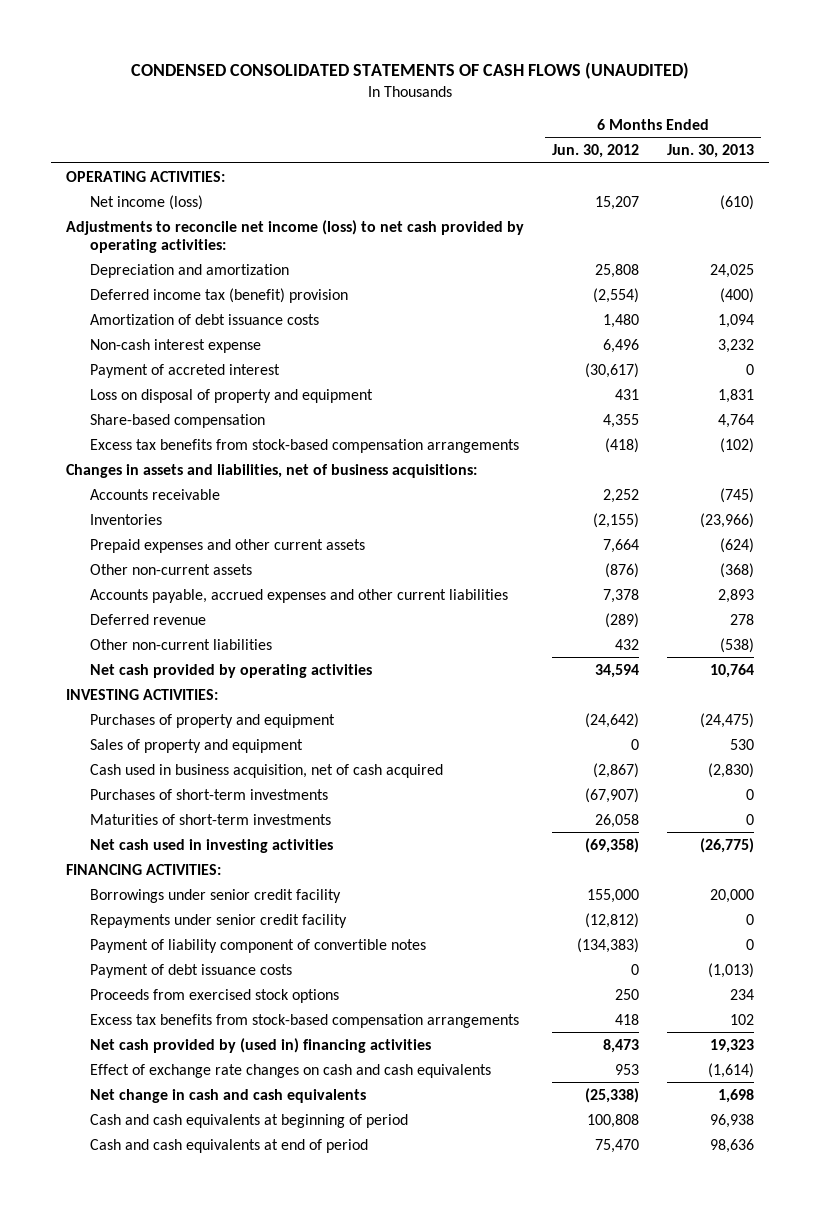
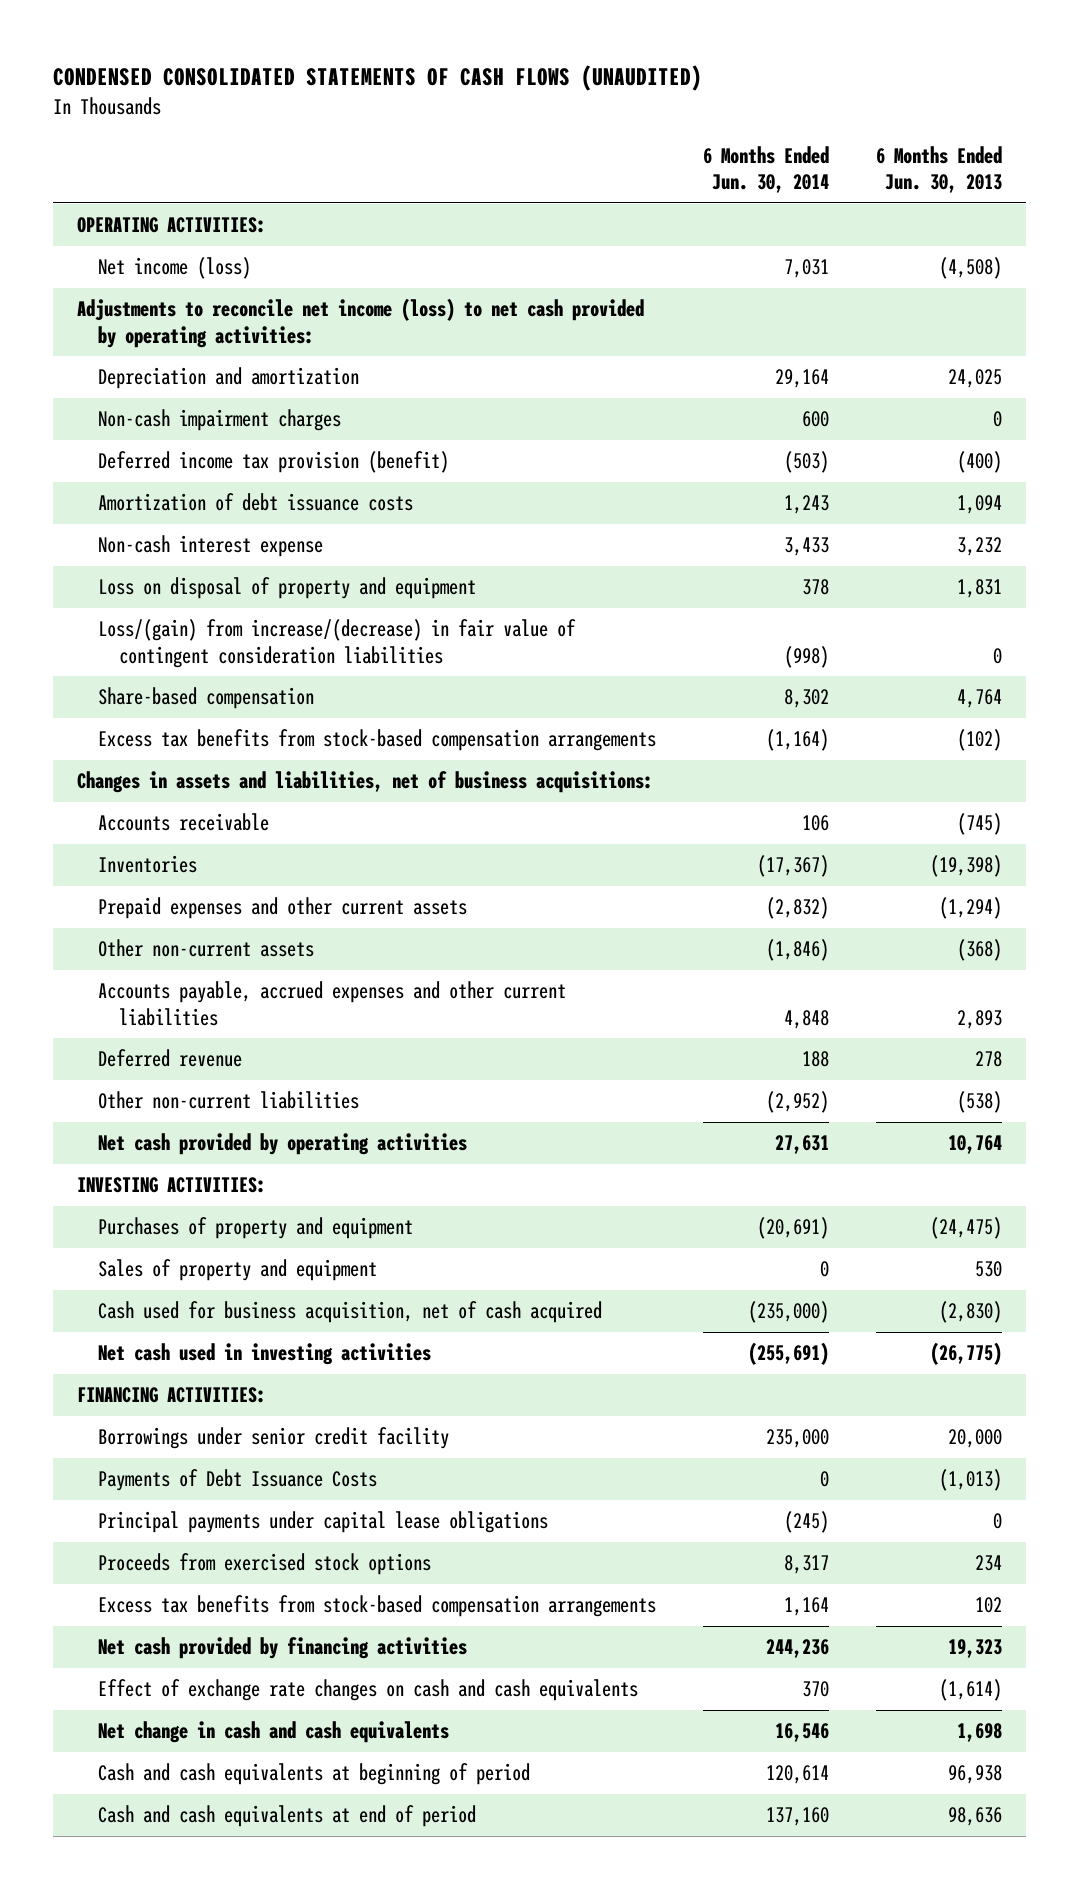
[551,144,639,159] Jun. 30, 2012 -> none
none -> [703,145,830,193] 6 Months Ended Jun. 30, 2014
[720,194,755,210] (610) -> [939,257,1003,280] (4,508)
none -> [98,409,342,432] Non-cash impairment charges
[90,287,349,303] Deferred income tax (benefit) provision -> [98,451,450,474] Deferred income tax provision (benefit)
[90,363,281,378] Payment of accreted interest -> none
none -> [98,619,577,668] Loss/(gain) from increase/(decrease) in fair value of contingent consideration liabilities
[700,512,755,528] (23,966) -> [930,855,1003,878] (19,398)
[720,537,755,553] (624) -> [939,897,1003,920] (1,294)
[90,788,329,800] Purchases of short-term investments -> none
[90,813,332,825] Maturities of short-term investments -> none
[90,763,444,778] Cash used in business acquisition, net of cash acquired -> [98,1301,603,1324] Cash used for business acquisition, net of cash acquired
[90,913,348,928] Repayments under senior credit facility -> none
[90,938,427,953] Payment of liability component of convertible notes -> none
[90,963,293,978] Payment of debt issuance costs -> [98,1469,378,1492] Payments of Debt Issuance Costs
none -> [98,1511,549,1534] Principal payments under capital lease obligations
[90,1037,432,1053] Net cash provided by (used in) financing activities -> [98,1637,468,1660] Net cash provided by financing activities

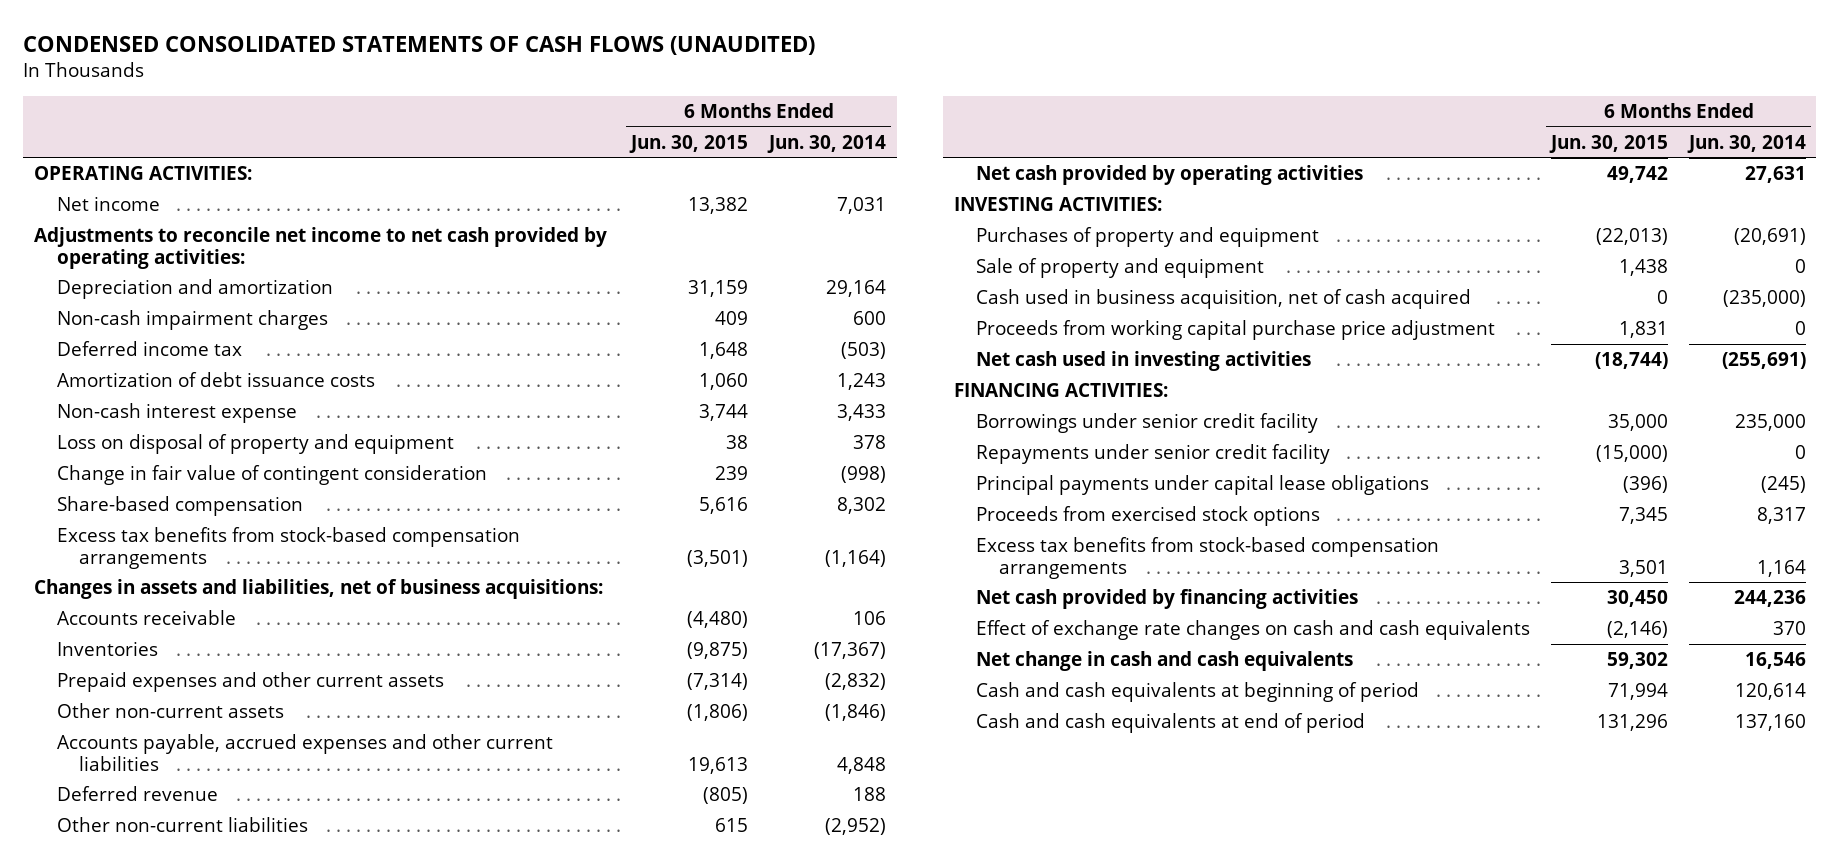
[876,145,1003,193] 6 Months Ended Jun. 30, 2013 -> none
none -> [629,134,749,153] Jun. 30, 2015
[98,257,252,280] Net income (loss) -> [56,195,160,211] Net income
[76,298,644,348] Adjustments to reconcile net income (loss) to net cash provided by operating activities: -> [33,226,607,269] Adjustments to reconcile net income to net cash provided by operating activities:
[98,451,450,474] Deferred income tax provision (benefit) -> [56,340,242,356] Deferred income tax
[98,619,577,668] Loss/(gain) from increase/(decrease) in fair value of contingent consideration liabilities -> [56,464,487,485] Change in fair value of contingent consideration
[98,1259,378,1282] Sales of property and equipment -> [976,257,1265,278] Sale of property and equipment
[98,1301,603,1324] Cash used for business acquisition, net of cash acquired -> [976,288,1472,309] Cash used in business acquisition, net of cash acquired
none -> [976,319,1496,340] Proceeds from working capital purchase price adjustment
[98,1469,378,1492] Payments of Debt Issuance Costs -> none
none -> [976,443,1331,464] Repayments under senior credit facility

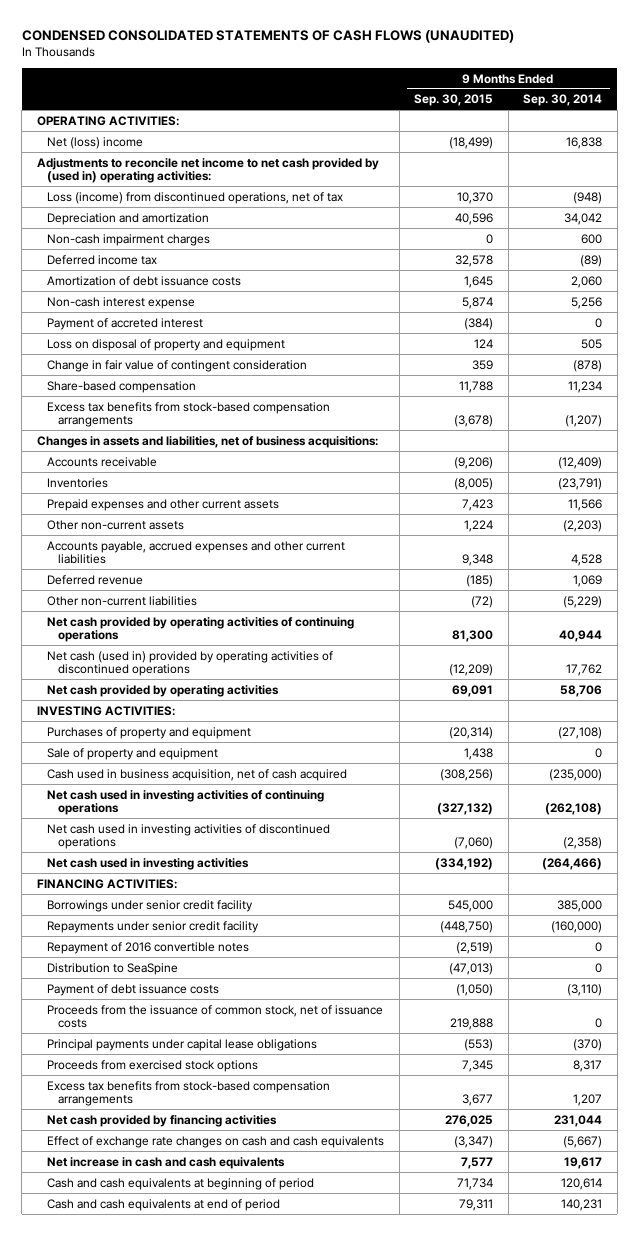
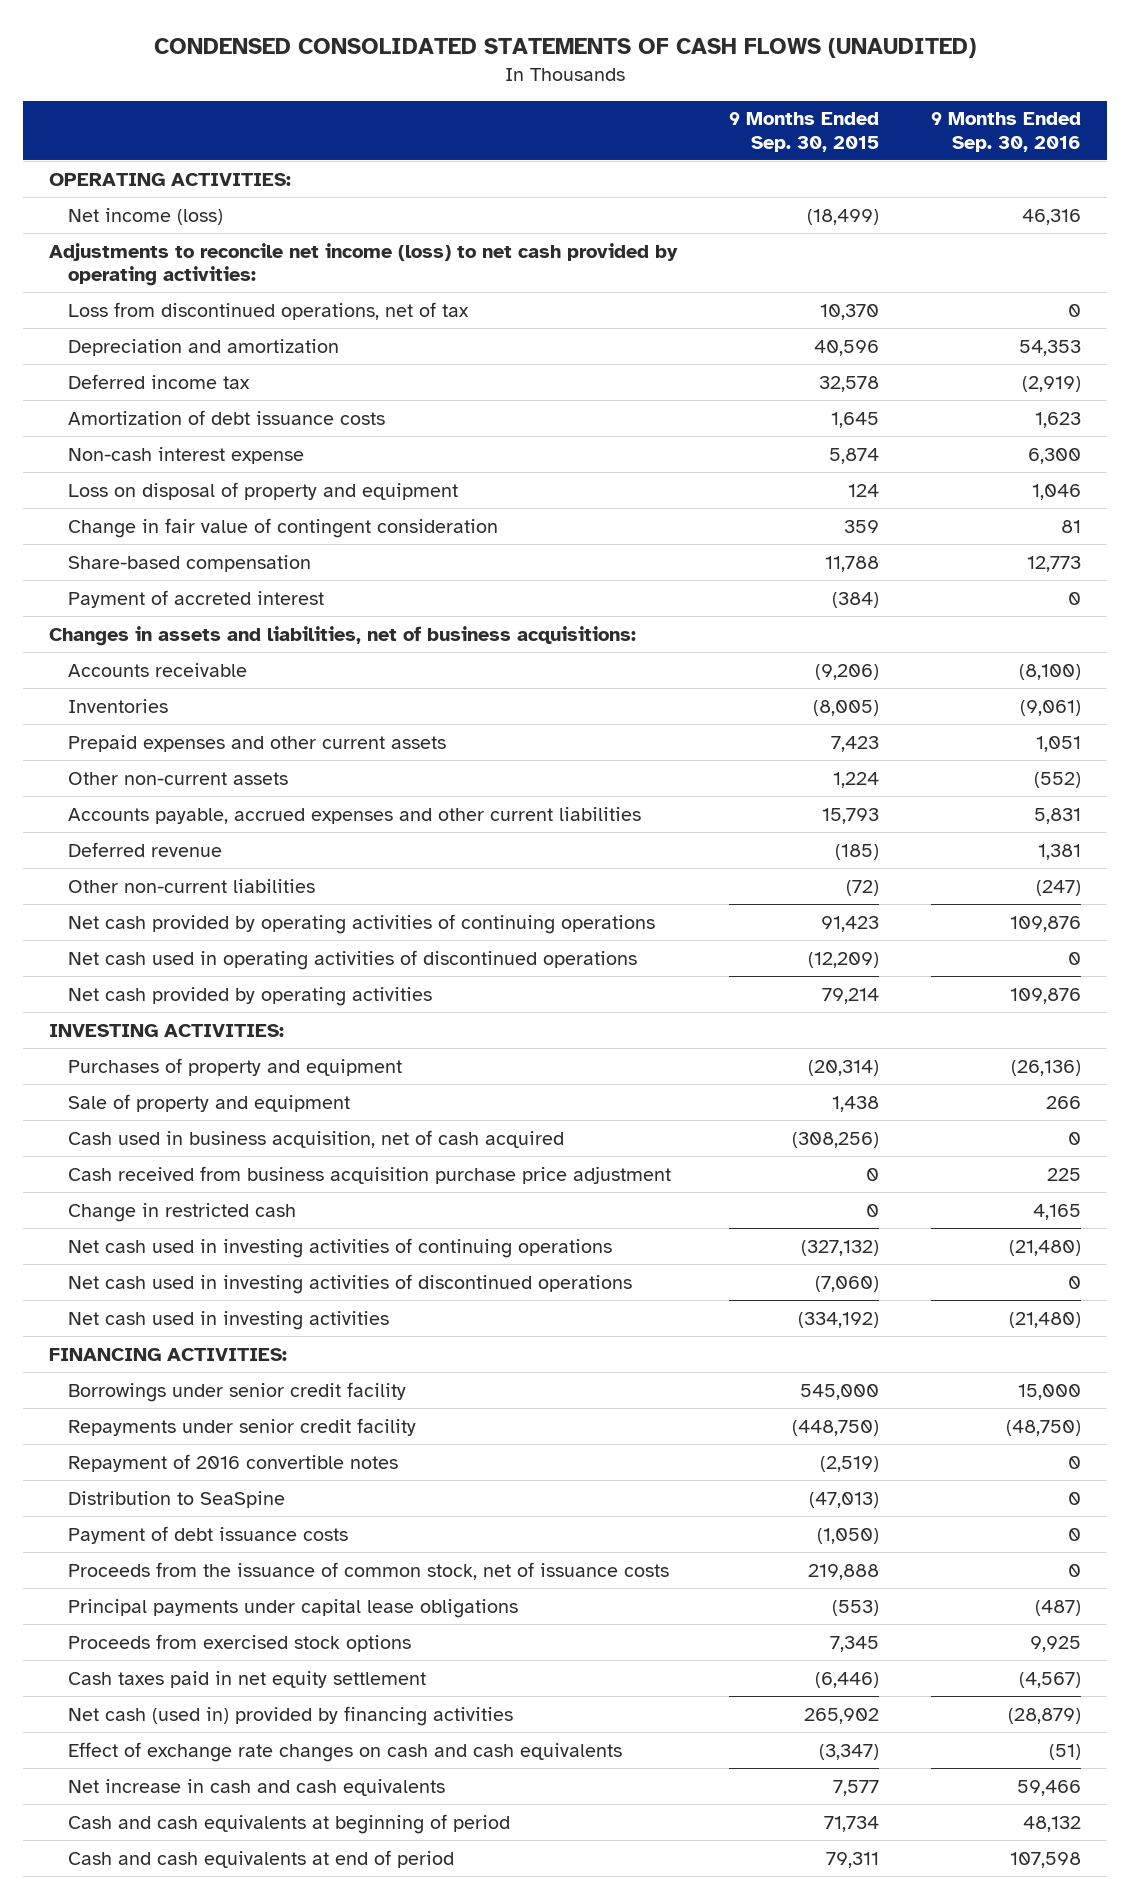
[523,94,603,107] Sep. 30, 2014 -> none
none -> [930,112,1081,152] 9 Months Ended Sep. 30, 2016
[47,136,144,149] Net (loss) income -> [67,207,223,225] Net income (loss)
[36,157,379,184] Adjustments to reconcile net income to net cash provided by (used in) operating activities: -> [48,242,678,287] Adjustments to reconcile net income (loss) to net cash provided by operating activities:
[47,191,344,204] Loss (income) from discontinued operations, net of tax -> [67,301,469,320] Loss from discontinued operations, net of tax
[47,233,211,246] Non-cash impairment charges -> none
[47,401,331,428] Excess tax benefits from stock-based compensation arrangements -> none
[47,317,204,330] Payment of accreted interest -> [67,589,324,608] Payment of accreted interest
[462,554,494,567] 9,348 -> [821,807,879,824] 15,793
[452,630,494,643] 81,300 -> [820,915,879,932] 91,423
[47,650,334,677] Net cash (used in) provided by operating activities of discontinued operations -> [67,949,637,970] Net cash used in operating activities of discontinued operations
[452,684,494,697] 69,091 -> [821,987,879,1004] 79,214
none -> [67,1165,671,1184] Cash received from business acquisition purchase price adjustment
none -> [67,1202,296,1222] Change in restricted cash
[47,1080,331,1107] Excess tax benefits from stock-based compensation arrangements -> none
none -> [67,1670,426,1688] Cash taxes paid in net equity settlement
[47,1114,278,1127] Net cash provided by financing activities -> [67,1705,513,1726] Net cash (used in) provided by financing activities
[445,1114,494,1127] 276,025 -> [803,1707,879,1724] 265,902

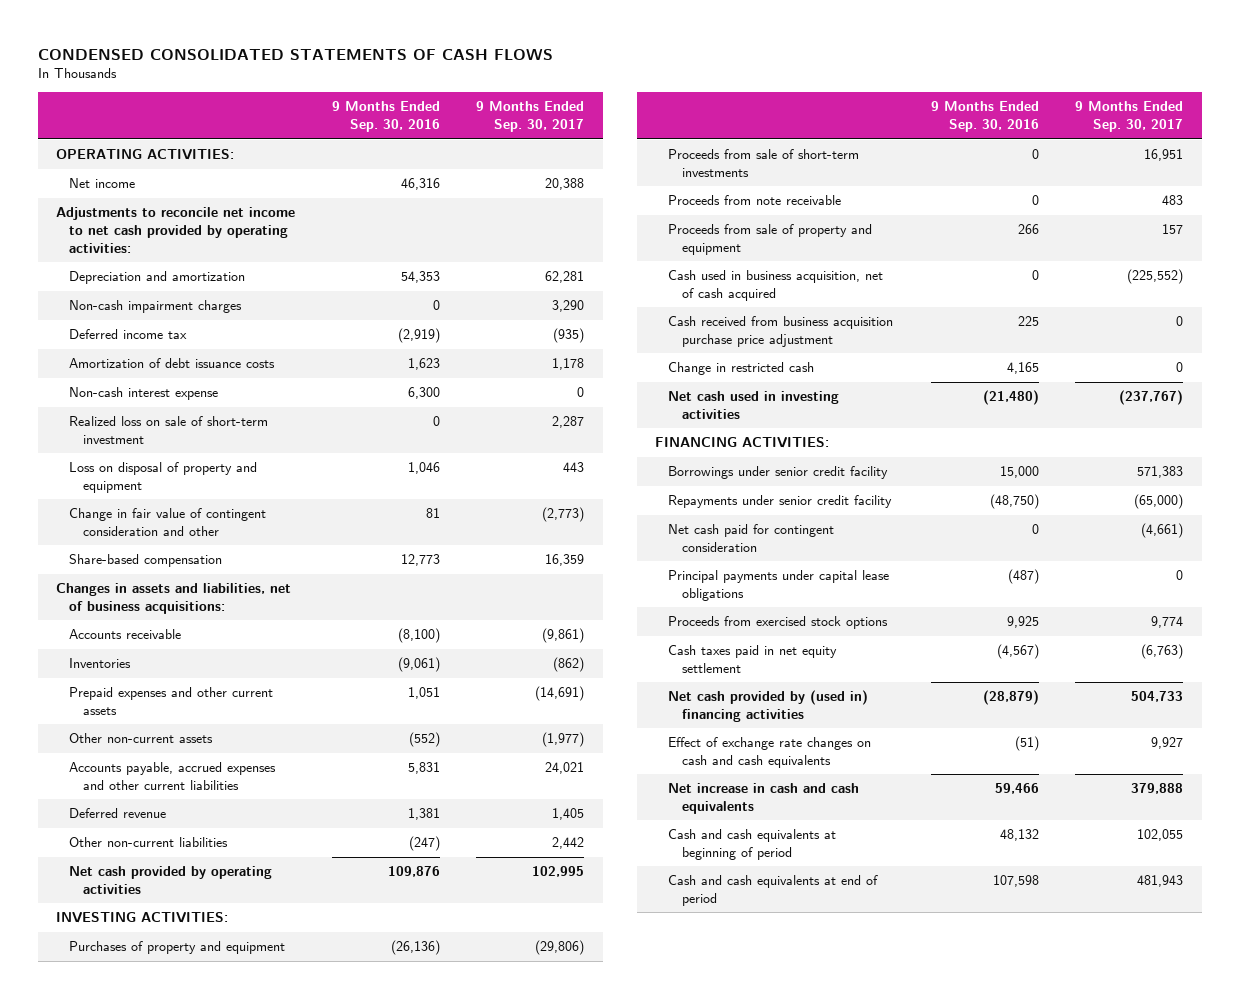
[153,37,976,58] CONDENSED CONSOLIDATED STATEMENTS OF CASH FLOWS (UNAUDITED) -> [38,48,554,60] CONDENSED CONSOLIDATED STATEMENTS OF CASH FLOWS
[728,112,879,152] 9 Months Ended Sep. 30, 2015 -> none
none -> [476,101,585,133] 9 Months Ended Sep. 30, 2017
[67,301,469,320] Loss from discontinued operations, net of tax -> none
[67,207,223,225] Net income (loss) -> [69,178,136,189] Net income
[48,242,678,287] Adjustments to reconcile net income (loss) to net cash provided by operating activities: -> [56,207,296,253] Adjustments to reconcile net income to net cash provided by operating activities:
none -> [69,300,243,314] Non-cash impairment charges
none -> [69,416,269,444] Realized loss on sale of short-term investment
[67,517,498,538] Change in fair value of contingent consideration -> [69,508,267,536] Change in fair value of contingent consideration and other
[67,589,324,608] Payment of accreted interest -> none
[67,913,655,934] Net cash provided by operating activities of continuing operations -> none
[67,949,637,970] Net cash used in operating activities of discontinued operations -> none
none -> [668,149,860,177] Proceeds from sale of short-term investments
none -> [668,195,842,206] Proceeds from note receivable
[67,1093,350,1112] Sale of property and equipment -> [668,224,873,255] Proceeds from sale of property and equipment
[67,1237,612,1258] Net cash used in investing activities of continuing operations -> none
[67,1273,632,1294] Net cash used in investing activities of discontinued operations -> none
[67,1453,398,1472] Repayment of 2016 convertible notes -> none
[67,1490,285,1508] Distribution to SeaSpine -> none
[67,1525,348,1544] Payment of debt issuance costs -> none
[67,1561,669,1580] Proceeds from the issuance of common stock, net of issuance costs -> none
none -> [668,524,835,552] Net cash paid for contingent consideration
[67,1705,513,1726] Net cash (used in) provided by financing activities -> [668,690,869,722] Net cash provided by (used in) financing activities

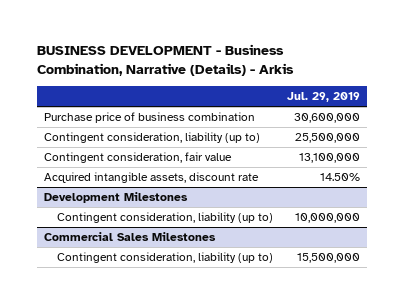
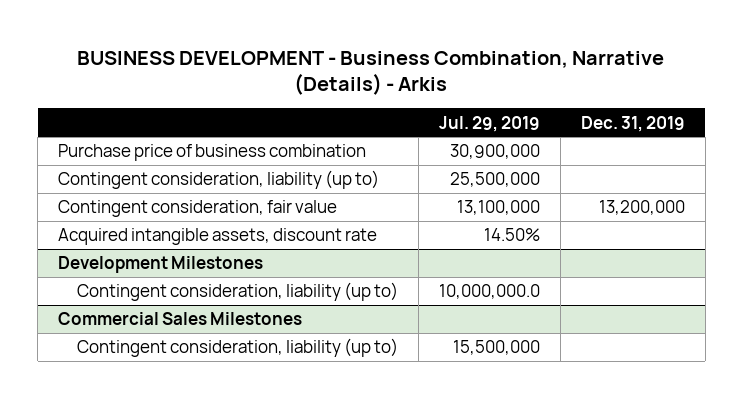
none -> [580,115,685,132] Dec. 31, 2019
[294,113,361,124] 30,600,000 -> [449,144,540,160] 30,900,000
[295,213,361,224] 10,000,000 -> [438,284,540,300] 10,000,000.0

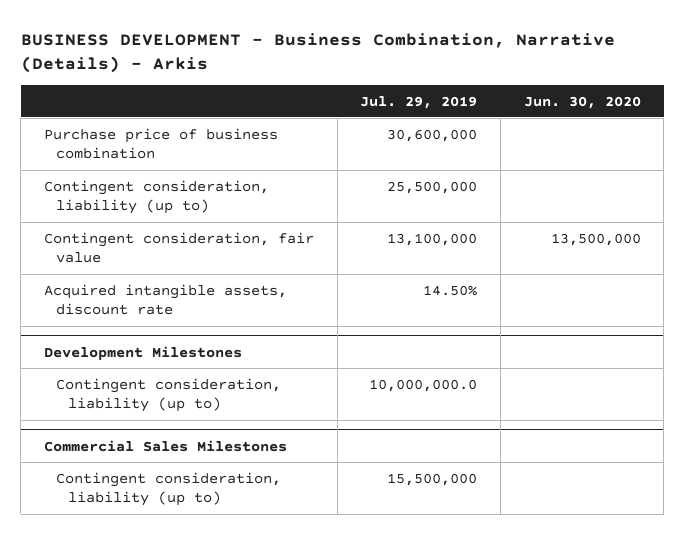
[580,115,685,132] Dec. 31, 2019 -> none
none -> [523,95,641,109] Jun. 30, 2020
[449,144,540,160] 30,900,000 -> [387,128,478,142] 30,600,000

